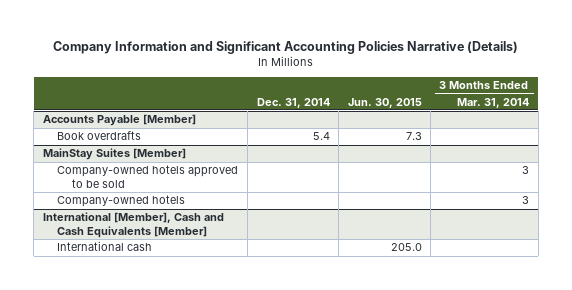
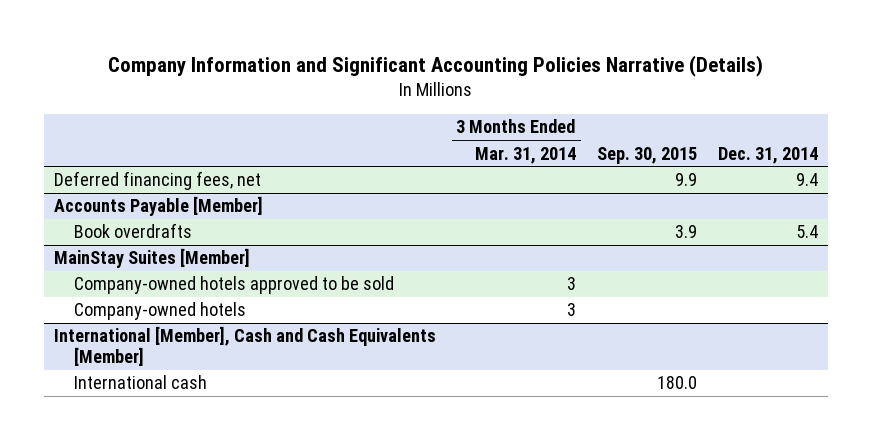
[347,97,422,108] Jun. 30, 2015 -> none
none -> [596,146,697,164] Sep. 30, 2015
none -> [54,171,262,191] Deferred financing fees, net

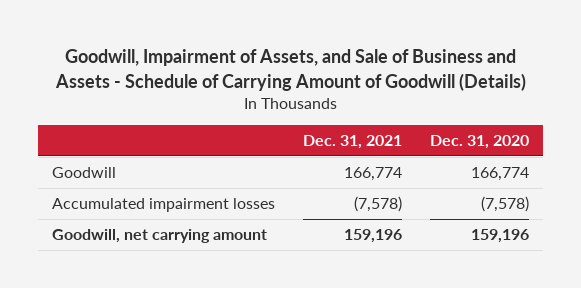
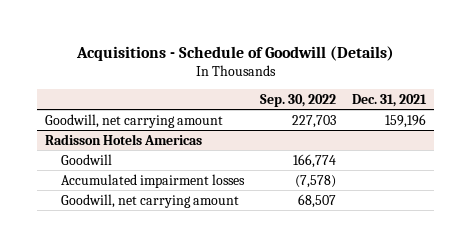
[54,49,526,91] Goodwill, Impairment of Assets, and Sale of Business and Assets - Schedule of Carrying Amount of Goodwill (Details) -> [75,45,394,61] Acquisitions - Schedule of Goodwill (Details)
[429,135,529,150] Dec. 31, 2020 -> none
none -> [259,93,336,107] Sep. 30, 2022
[52,167,117,179] Goodwill -> none
[52,198,276,213] Accumulated impairment losses -> none
none -> [44,133,202,145] Radisson Hotels Americas
none -> [60,153,112,165] Goodwill
none -> [60,173,245,188] Accumulated impairment losses
none -> [60,193,239,208] Goodwill, net carrying amount

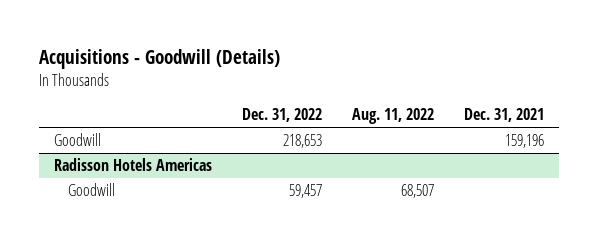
[75,45,394,61] Acquisitions - Schedule of Goodwill (Details) -> [38,49,280,70] Acquisitions - Goodwill (Details)
[259,93,336,107] Sep. 30, 2022 -> none
none -> [242,108,323,123] Dec. 31, 2022
none -> [352,108,435,125] Aug. 11, 2022
[44,113,223,128] Goodwill, net carrying amount -> [53,133,101,147] Goodwill
[60,173,245,188] Accumulated impairment losses -> none
[60,193,239,208] Goodwill, net carrying amount -> none

